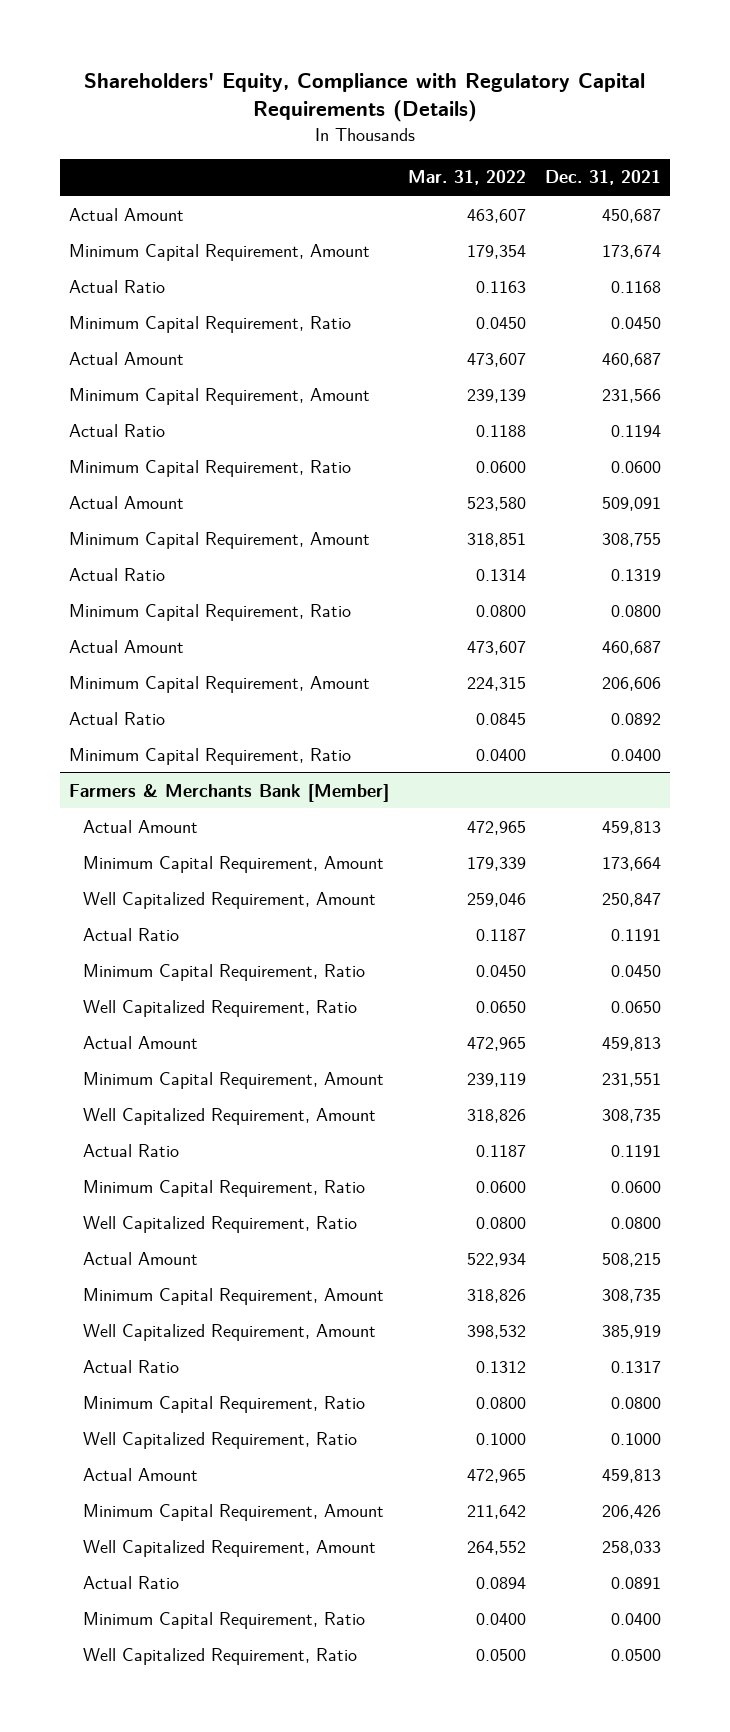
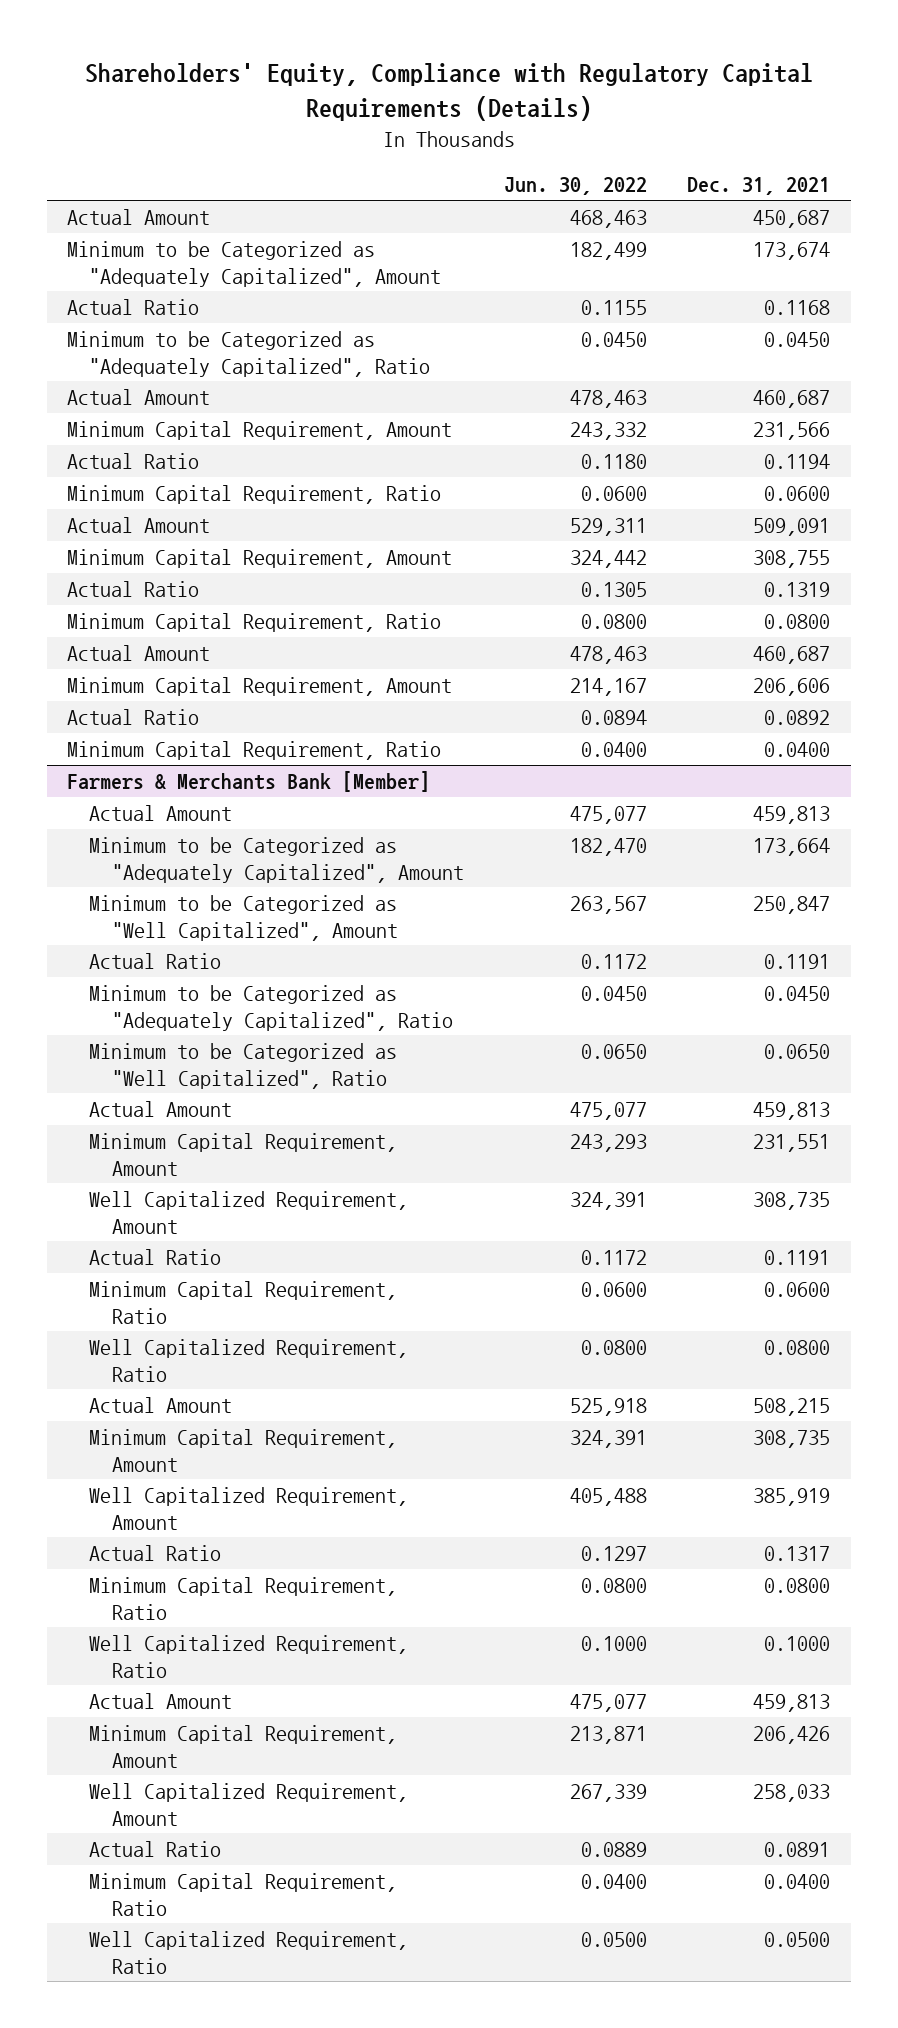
[407,170,526,186] Mar. 31, 2022 -> none
none -> [504,177,648,196] Jun. 30, 2022
[69,243,371,261] Minimum Capital Requirement, Amount -> [67,241,442,287] Minimum to be Categorized as "Adequately Capitalized", Amount
[69,315,352,333] Minimum Capital Requirement, Ratio -> [67,331,431,377] Minimum to be Categorized as "Adequately Capitalized", Ratio
[83,855,385,873] Minimum Capital Requirement, Amount -> [89,837,464,883] Minimum to be Categorized as "Adequately Capitalized", Amount
[83,891,377,909] Well Capitalized Requirement, Amount -> [89,895,398,941] Minimum to be Categorized as "Well Capitalized", Amount
[83,963,366,981] Minimum Capital Requirement, Ratio -> [89,985,453,1031] Minimum to be Categorized as "Adequately Capitalized", Ratio
[83,999,358,1017] Well Capitalized Requirement, Ratio -> [89,1043,398,1089] Minimum to be Categorized as "Well Capitalized", Ratio

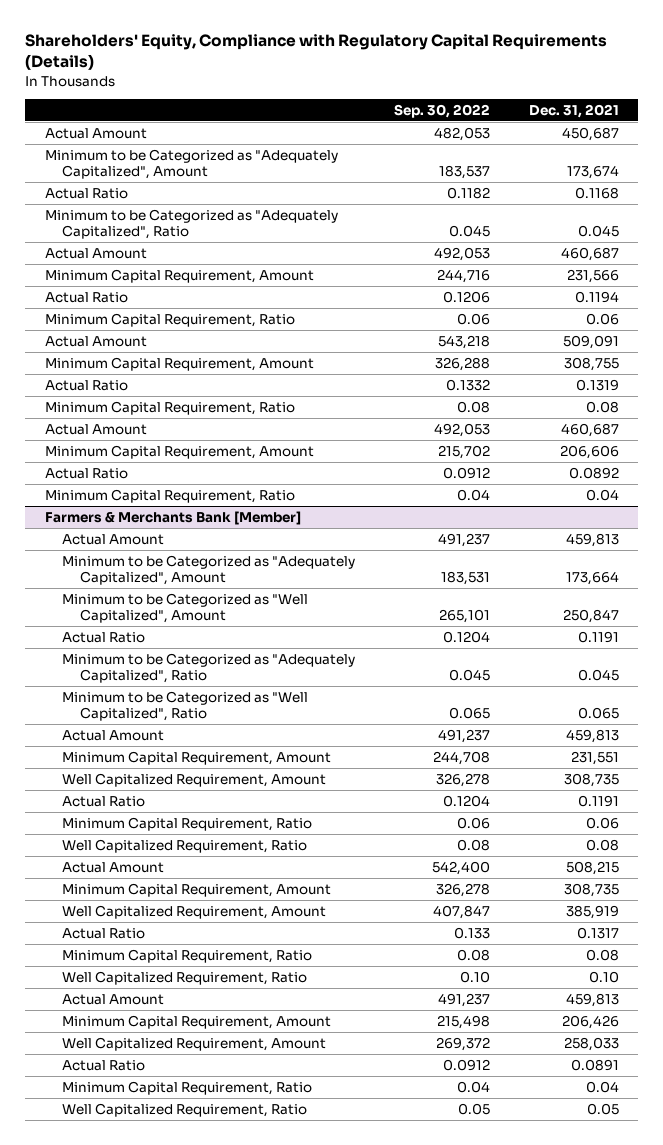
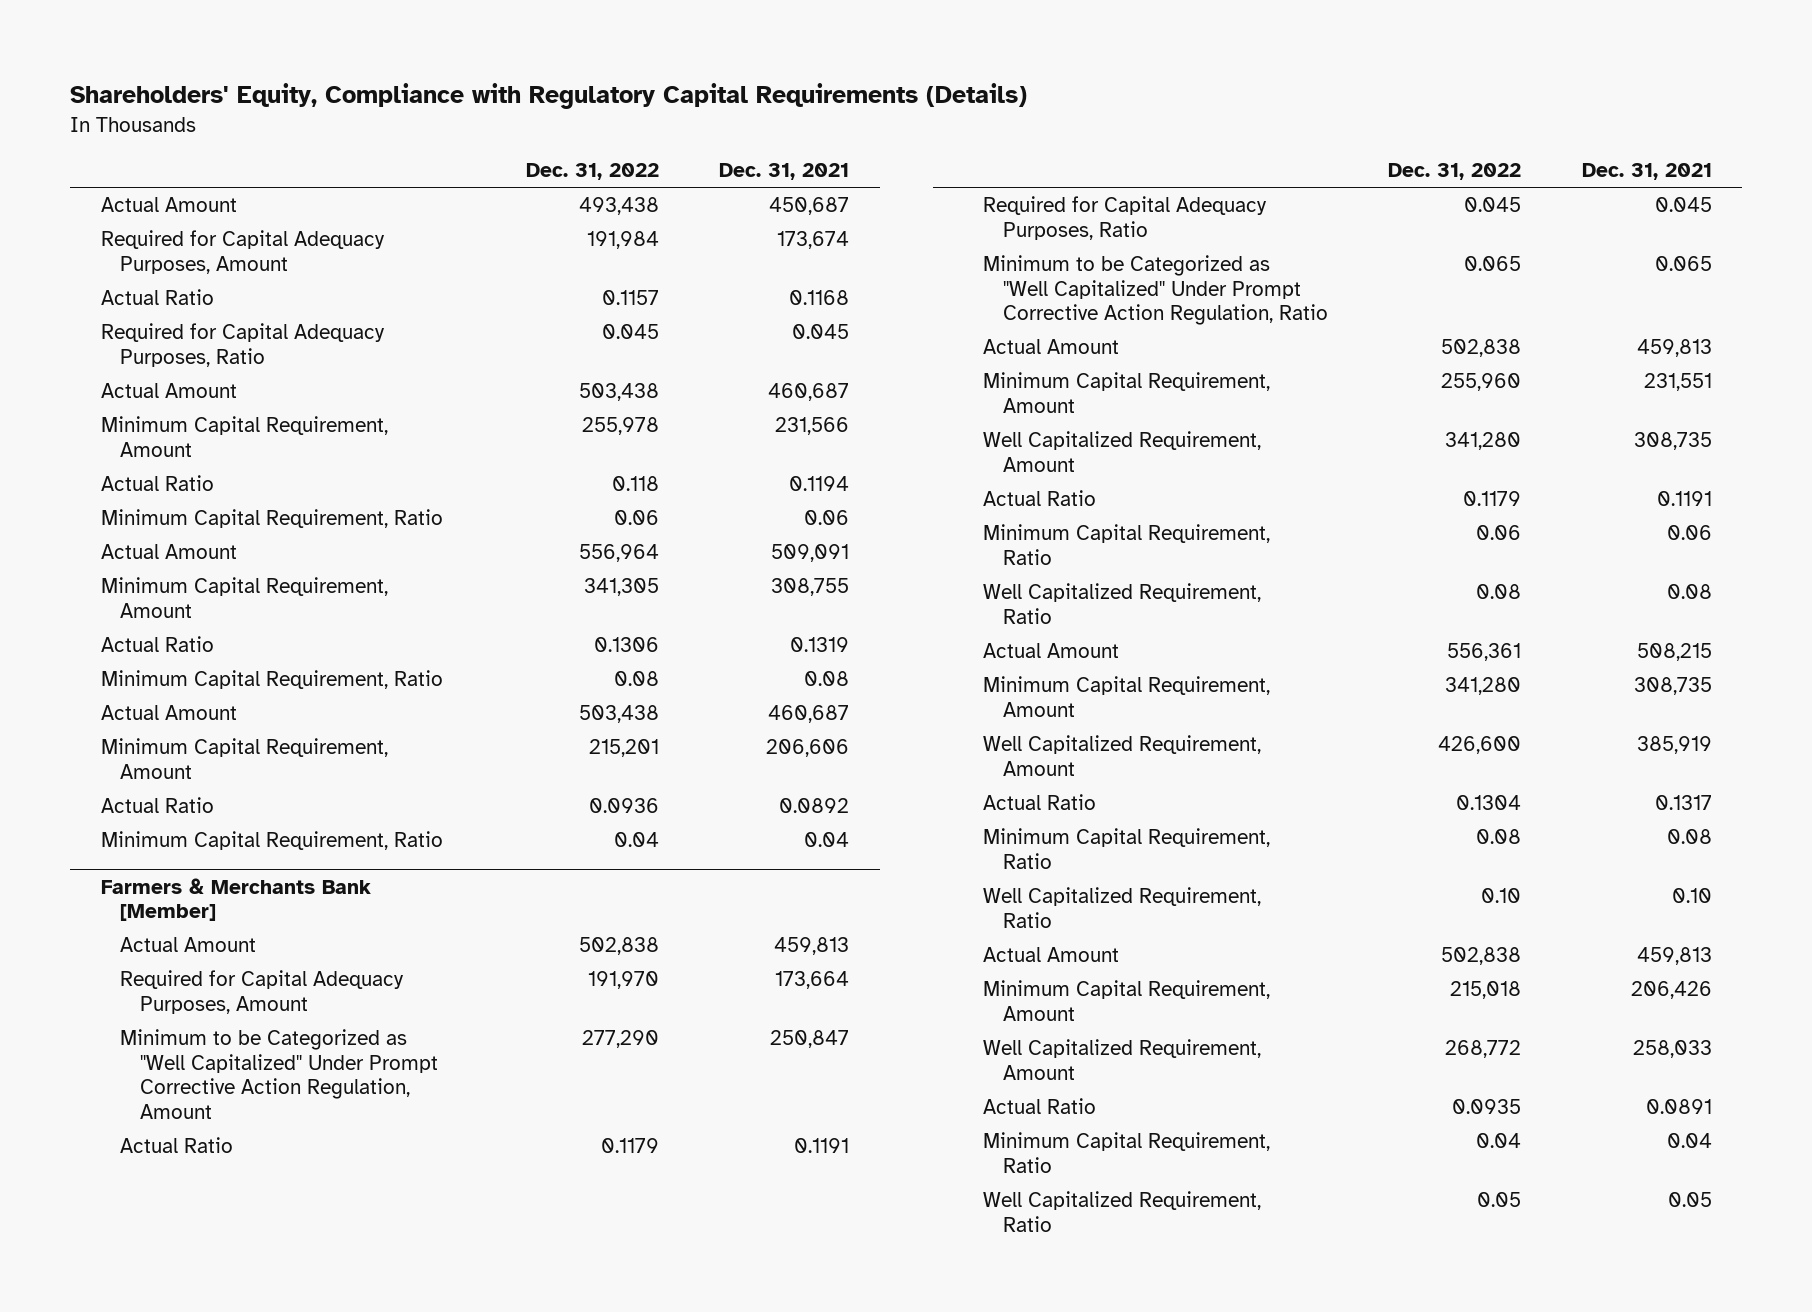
[394,103,491,118] Sep. 30, 2022 -> none
none -> [525,163,659,181] Dec. 31, 2022
[44,148,338,180] Minimum to be Categorized as "Adequately Capitalized", Amount -> [100,230,385,274] Required for Capital Adequacy Purposes, Amount
[44,208,338,240] Minimum to be Categorized as "Adequately Capitalized", Ratio -> [100,323,385,367] Required for Capital Adequacy Purposes, Ratio
[62,554,356,586] Minimum to be Categorized as "Adequately Capitalized", Amount -> [120,970,405,1014] Required for Capital Adequacy Purposes, Amount
[62,592,309,624] Minimum to be Categorized as "Well Capitalized", Amount -> [120,1029,439,1119] Minimum to be Categorized as "Well Capitalized" Under Prompt Corrective Action Regulation, Amount
[62,652,356,684] Minimum to be Categorized as "Adequately Capitalized", Ratio -> [982,196,1267,240] Required for Capital Adequacy Purposes, Ratio
[62,690,309,722] Minimum to be Categorized as "Well Capitalized", Ratio -> [982,255,1328,326] Minimum to be Categorized as "Well Capitalized" Under Prompt Corrective Action Regulation, Ratio

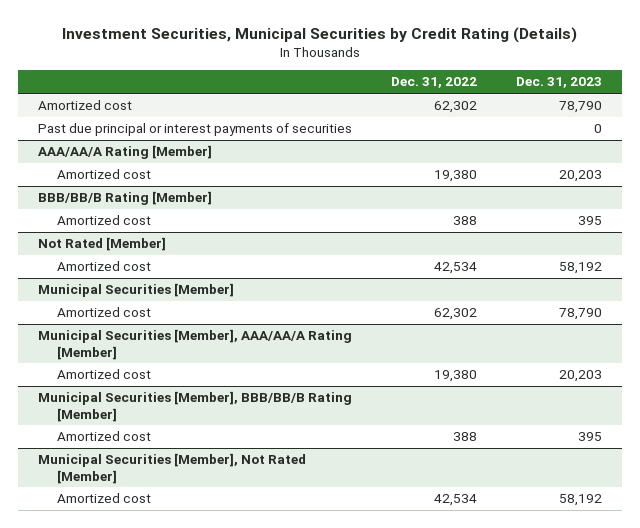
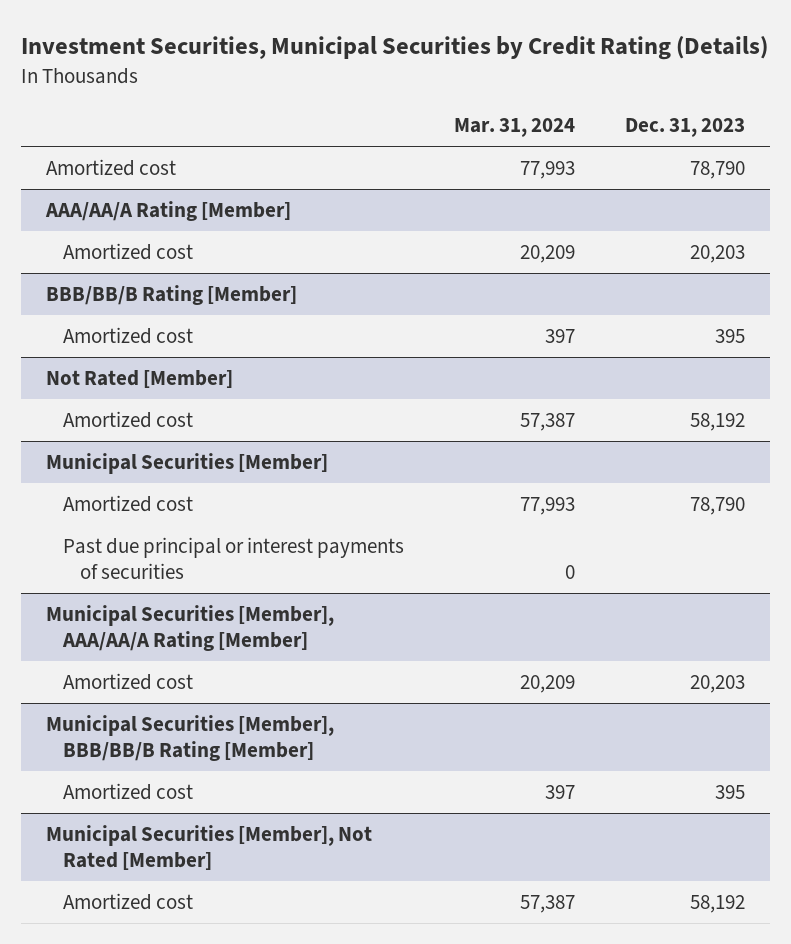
[391,77,478,89] Dec. 31, 2022 -> none
none -> [454,117,576,137] Mar. 31, 2024
[37,123,352,137] Past due principal or interest payments of securities -> none
none -> [63,537,405,580] Past due principal or interest payments of securities

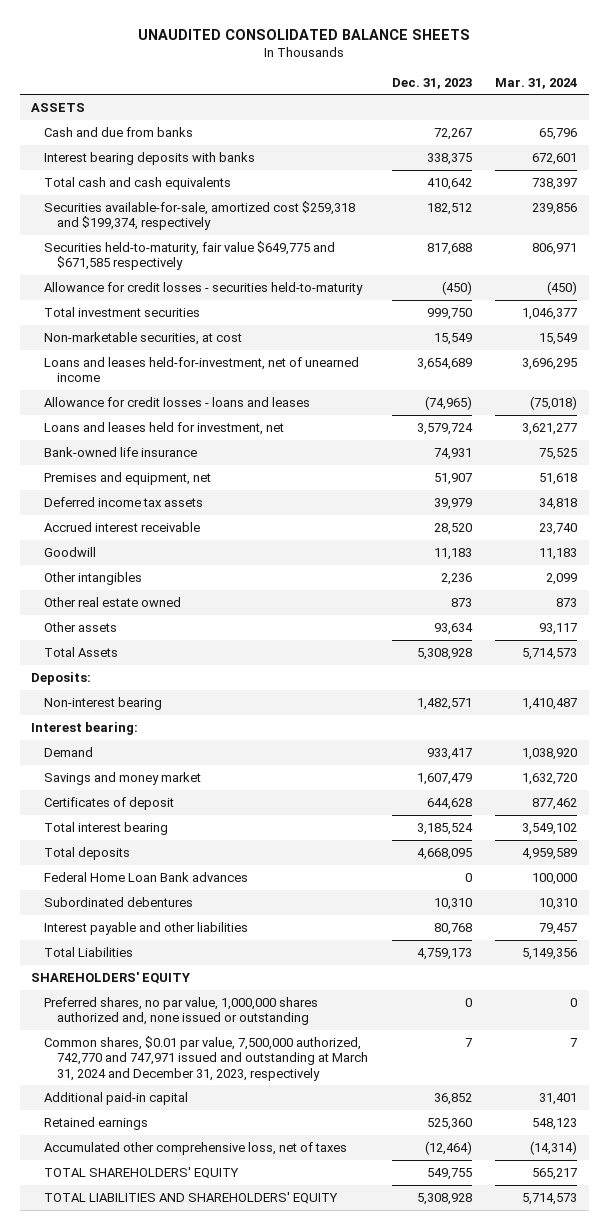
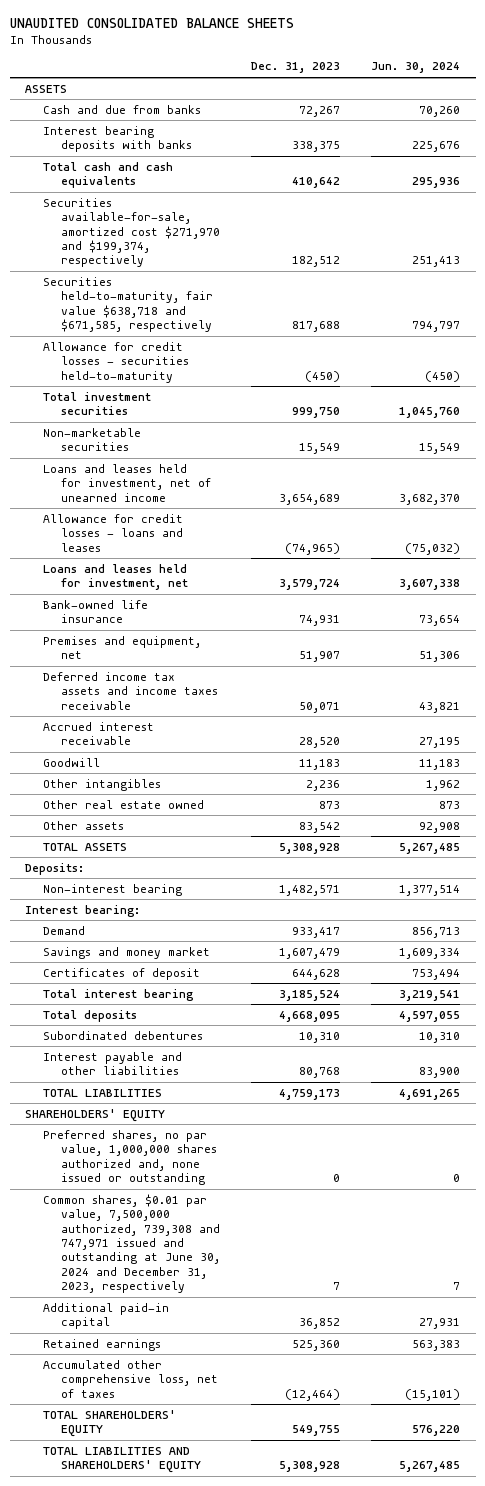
[495,77,578,89] Mar. 31, 2024 -> none
none -> [371,62,461,74] Jun. 30, 2024
[44,200,356,231] Securities available-for-sale, amortized cost $259,318 and $199,374, respectively -> [42,197,220,268] Securities available-for-sale, amortized cost $271,970 and $199,374, respectively
[44,240,336,271] Securities held-to-maturity, fair value $649,775 and $671,585 respectively -> [42,276,213,332] Securities held-to-maturity, fair value $638,718 and $671,585, respectively
[44,331,243,345] Non-marketable securities, at cost -> [42,427,141,452] Non-marketable securities
[44,356,360,383] Loans and leases held-for-investment, net of unearned income -> [42,463,211,502] Loans and leases held for investment, net of unearned income
[44,496,204,507] Deferred income tax assets -> [42,671,218,710] Deferred income tax assets and income taxes receivable
[433,497,472,510] 39,979 -> [298,701,340,713] 50,071
[433,622,473,635] 93,634 -> [298,821,340,833] 83,542
[44,646,119,657] Total Assets -> [42,842,127,851] TOTAL ASSETS
[44,871,249,882] Federal Home Loan Bank advances -> none
[44,946,134,957] Total Liabilities -> [42,1088,162,1097] TOTAL LIABILITIES
[44,1035,369,1081] Common shares, $0.01 par value, 7,500,000 authorized, 742,770 and 747,971 issued and outstanding at March 31, 2024 and December 31, 2023, respectively -> [42,1193,220,1294] Common shares, $0.01 par value, 7,500,000 authorized, 739,308 and 747,971 issued and outstanding at June 30, 2024 and December 31, 2023, respectively

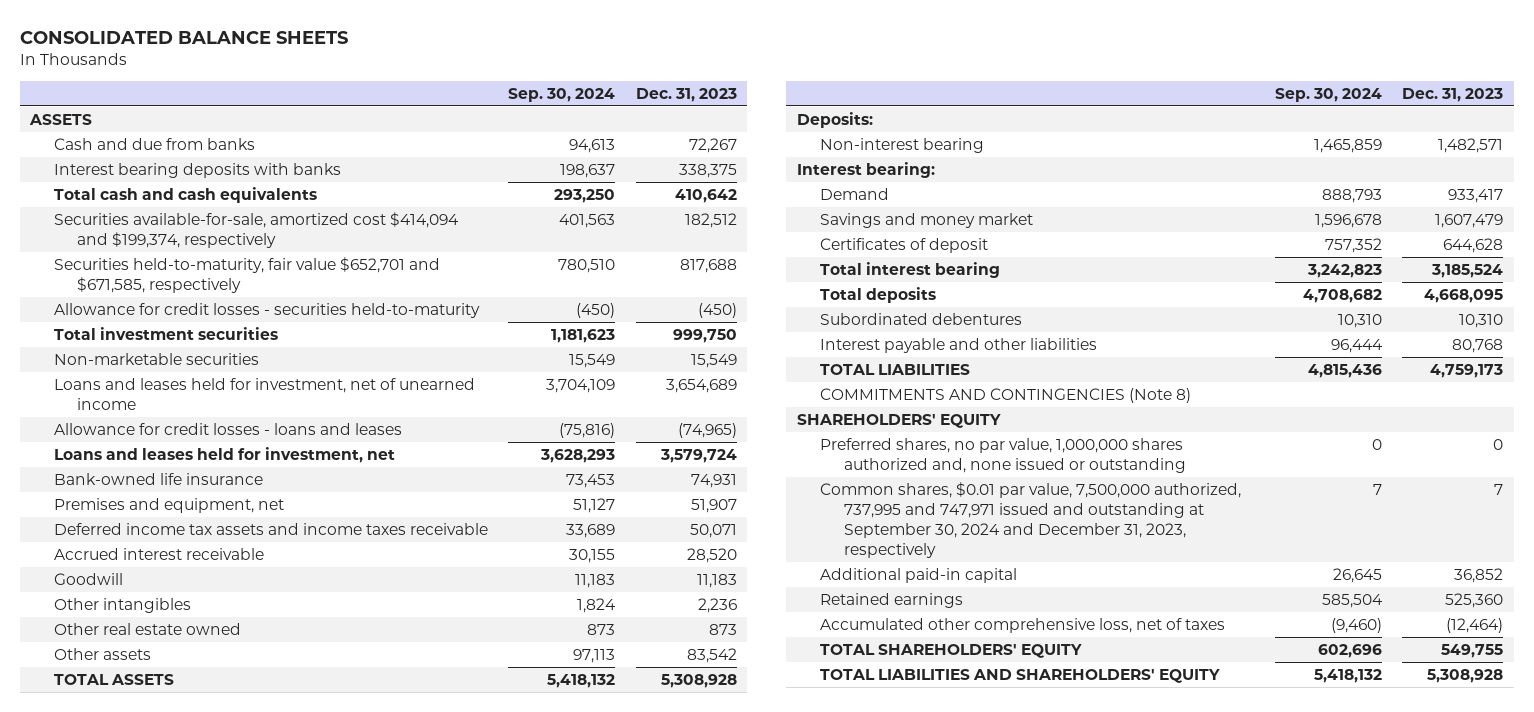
[9,18,294,29] UNAUDITED CONSOLIDATED BALANCE SHEETS -> [19,31,348,45] CONSOLIDATED BALANCE SHEETS
[371,62,461,74] Jun. 30, 2024 -> none
none -> [508,87,616,102] Sep. 30, 2024
[42,197,220,268] Securities available-for-sale, amortized cost $271,970 and $199,374, respectively -> [53,212,459,249] Securities available-for-sale, amortized cost $414,094 and $199,374, respectively
[42,276,213,332] Securities held-to-maturity, fair value $638,718 and $671,585, respectively -> [53,257,440,294] Securities held-to-maturity, fair value $652,701 and $671,585, respectively
none -> [820,388,1192,404] COMMITMENTS AND CONTINGENCIES (Note 8)
[42,1193,220,1294] Common shares, $0.01 par value, 7,500,000 authorized, 739,308 and 747,971 issued and outstanding at June 30, 2024 and December 31, 2023, respectively -> [820,482,1242,558] Common shares, $0.01 par value, 7,500,000 authorized, 737,995 and 747,971 issued and outstanding at September 30, 2024 and December 31, 2023, respectively

